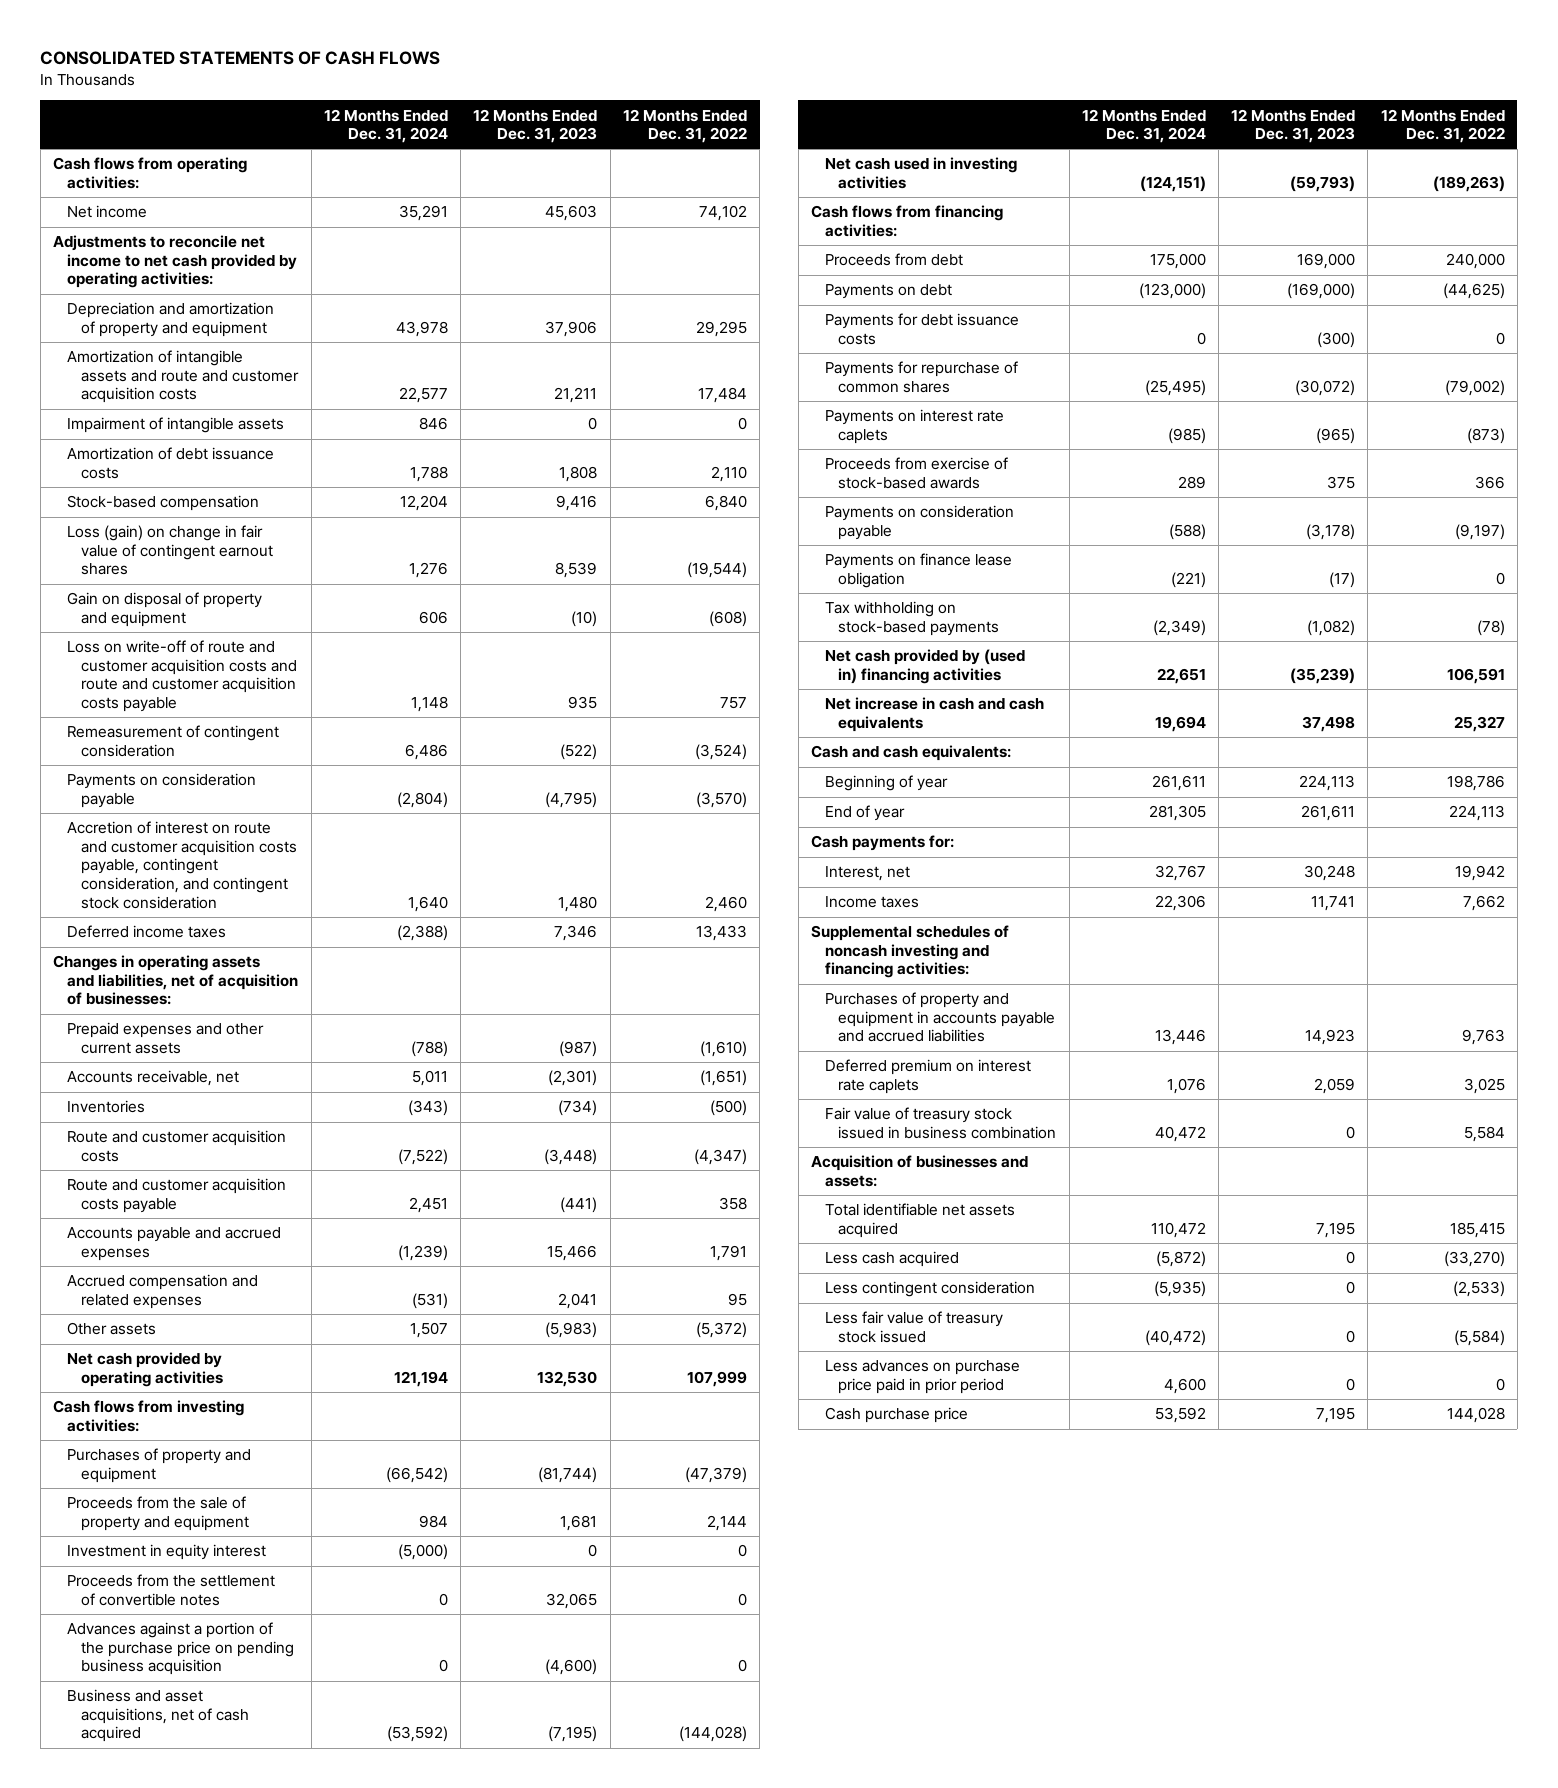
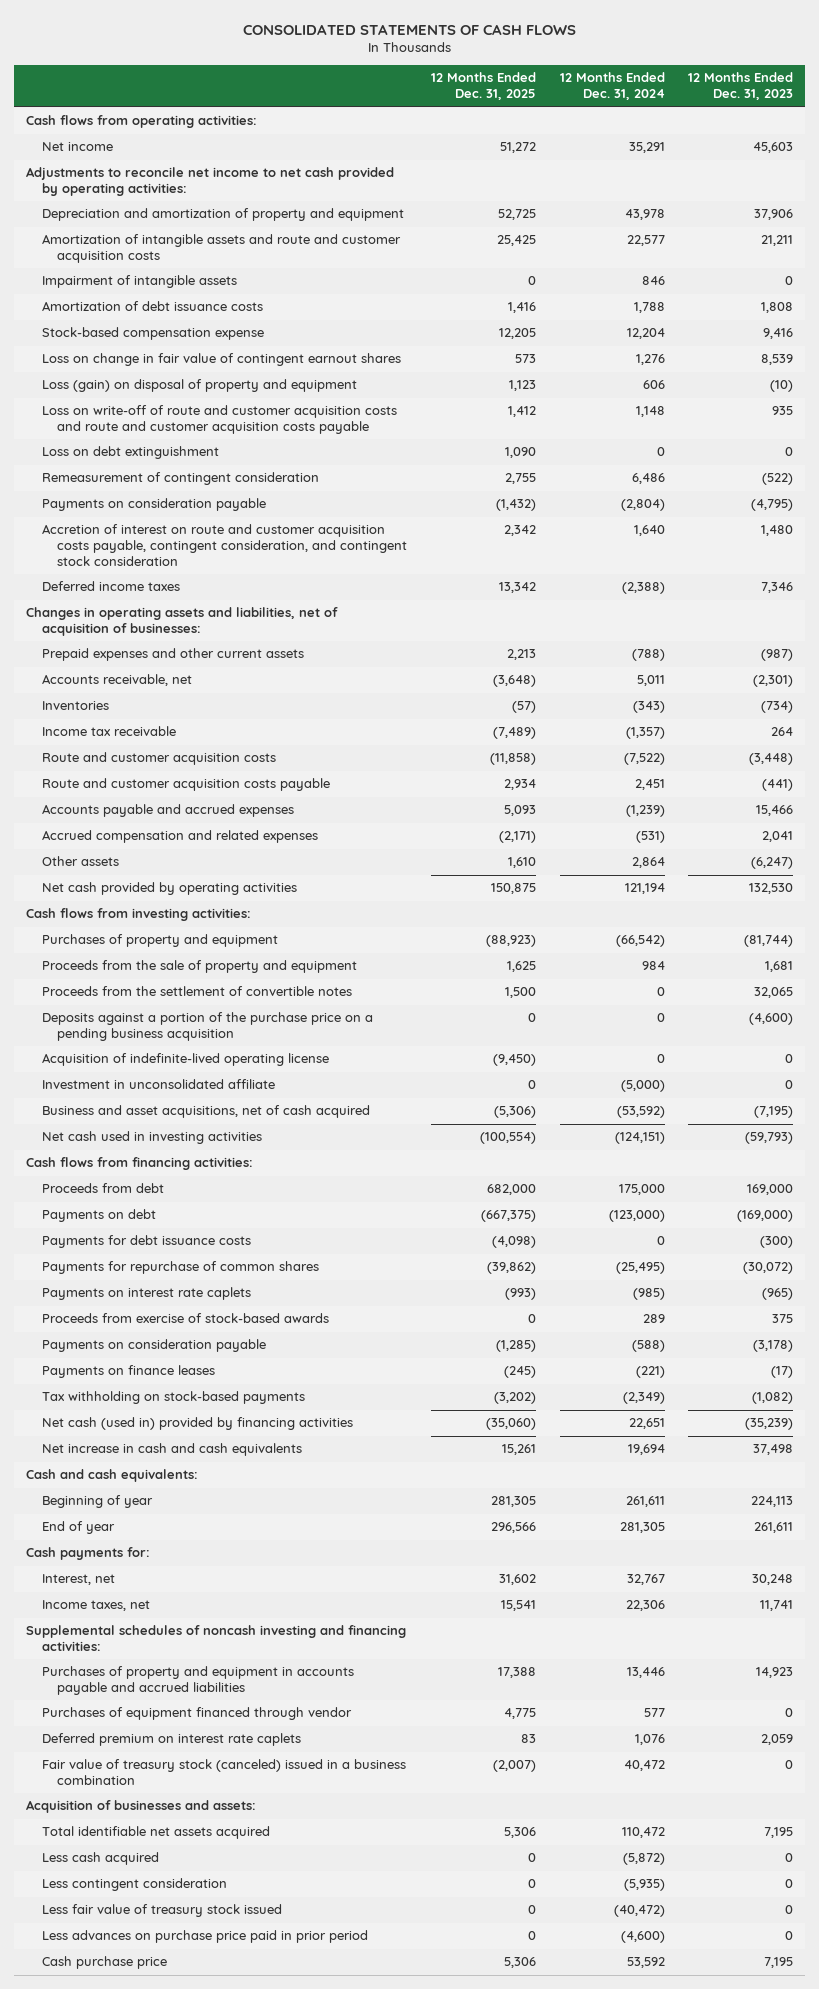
[622,108,747,144] 12 Months Ended Dec. 31, 2022 -> none
none -> [430,72,536,101] 12 Months Ended Dec. 31, 2025
[66,495,259,512] Stock-based compensation -> [41,327,264,341] Stock-based compensation expense
[66,525,273,576] Loss (gain) on change in fair value of contingent earnout shares -> [41,353,401,367] Loss on change in fair value of contingent earnout shares
[66,592,262,627] Gain on disposal of property and equipment -> [41,379,357,393] Loss (gain) on disposal of property and equipment
none -> [41,446,219,460] Loss on debt extinguishment
none -> [41,726,176,737] Income tax receivable
[410,1322,449,1339] 1,507 -> [631,857,665,869] 2,864
[545,1322,598,1339] (5,983) -> [751,857,794,870] (6,247)
[66,1544,266,1561] Investment in equity interest -> none
[66,1622,294,1676] Advances against a portion of the purchase price on pending business acquisition -> [41,1012,373,1042] Deposits against a portion of the purchase price on a pending business acquisition
none -> [41,1053,329,1067] Acquisition of indefinite-lived operating license
none -> [41,1079,275,1090] Investment in unconsolidated affiliate
[824,553,1012,588] Payments on finance lease obligation -> [41,1365,215,1379] Payments on finance leases
[824,649,1025,684] Net cash provided by (used in) financing activities -> [41,1417,353,1431] Net cash (used in) provided by financing activities
[824,896,919,909] Income taxes -> [41,1600,150,1612] Income taxes, net
none -> [41,1707,352,1721] Purchases of equipment financed through vendor
[824,1107,1057,1139] Fair value of treasury stock issued in business combination -> [41,1759,406,1786] Fair value of treasury stock (canceled) issued in a business combination
[1163,1377,1206,1394] 4,600 -> [620,1931,665,1944] (4,600)

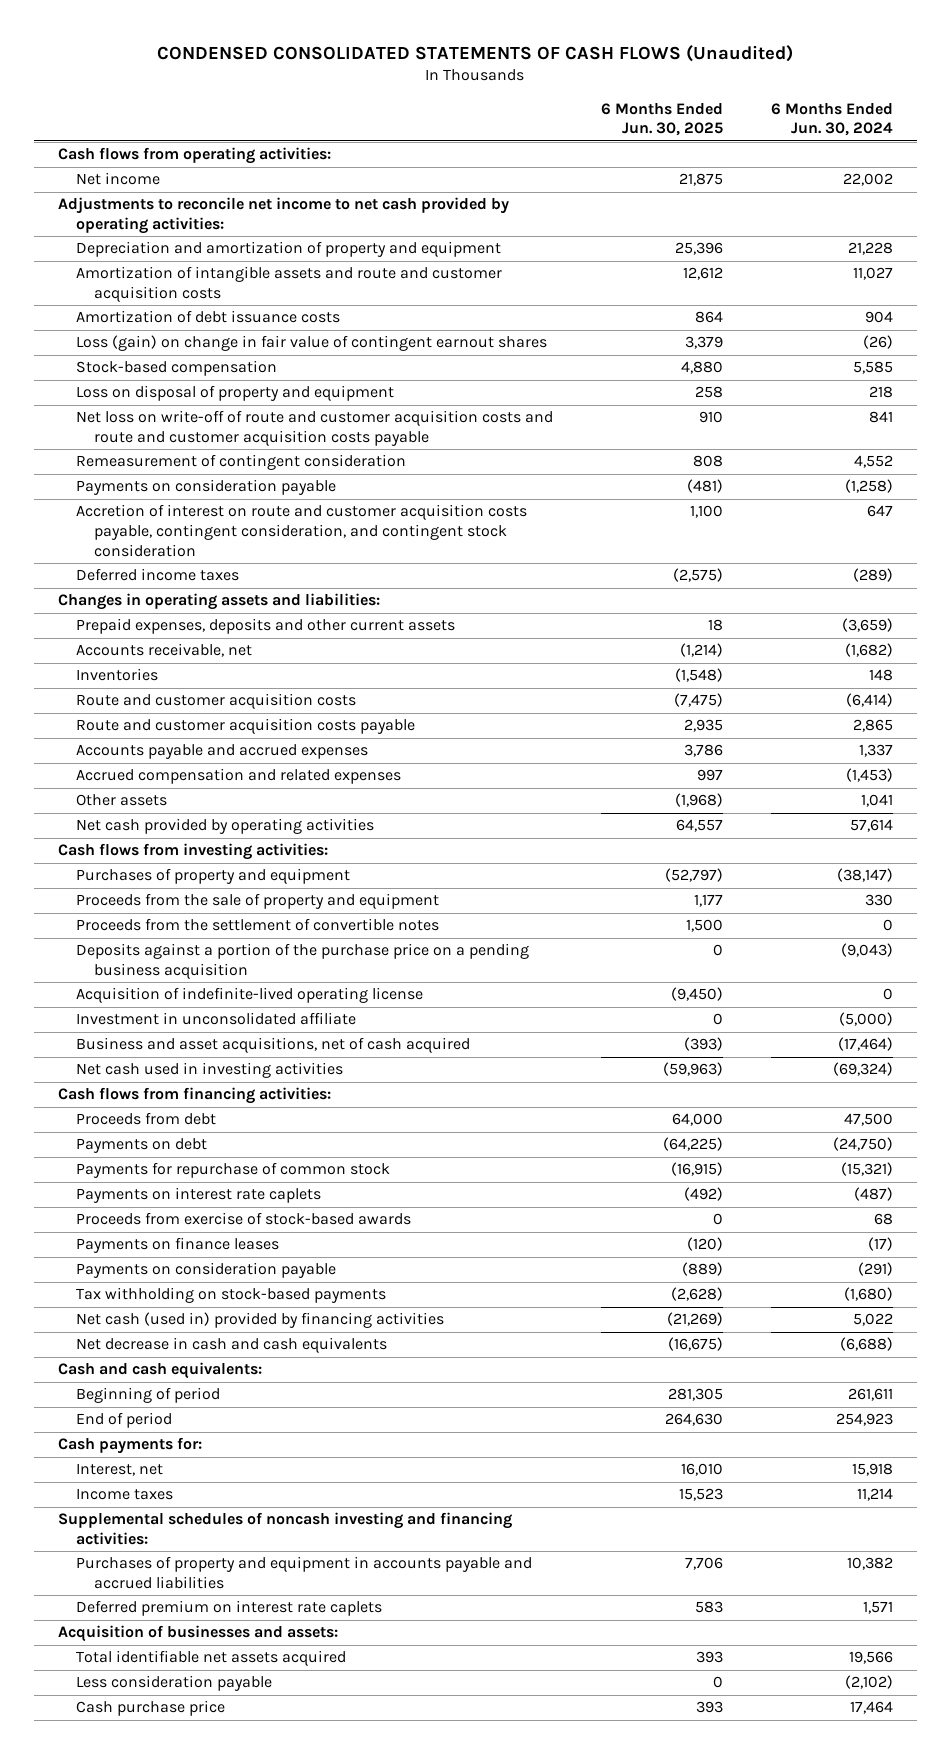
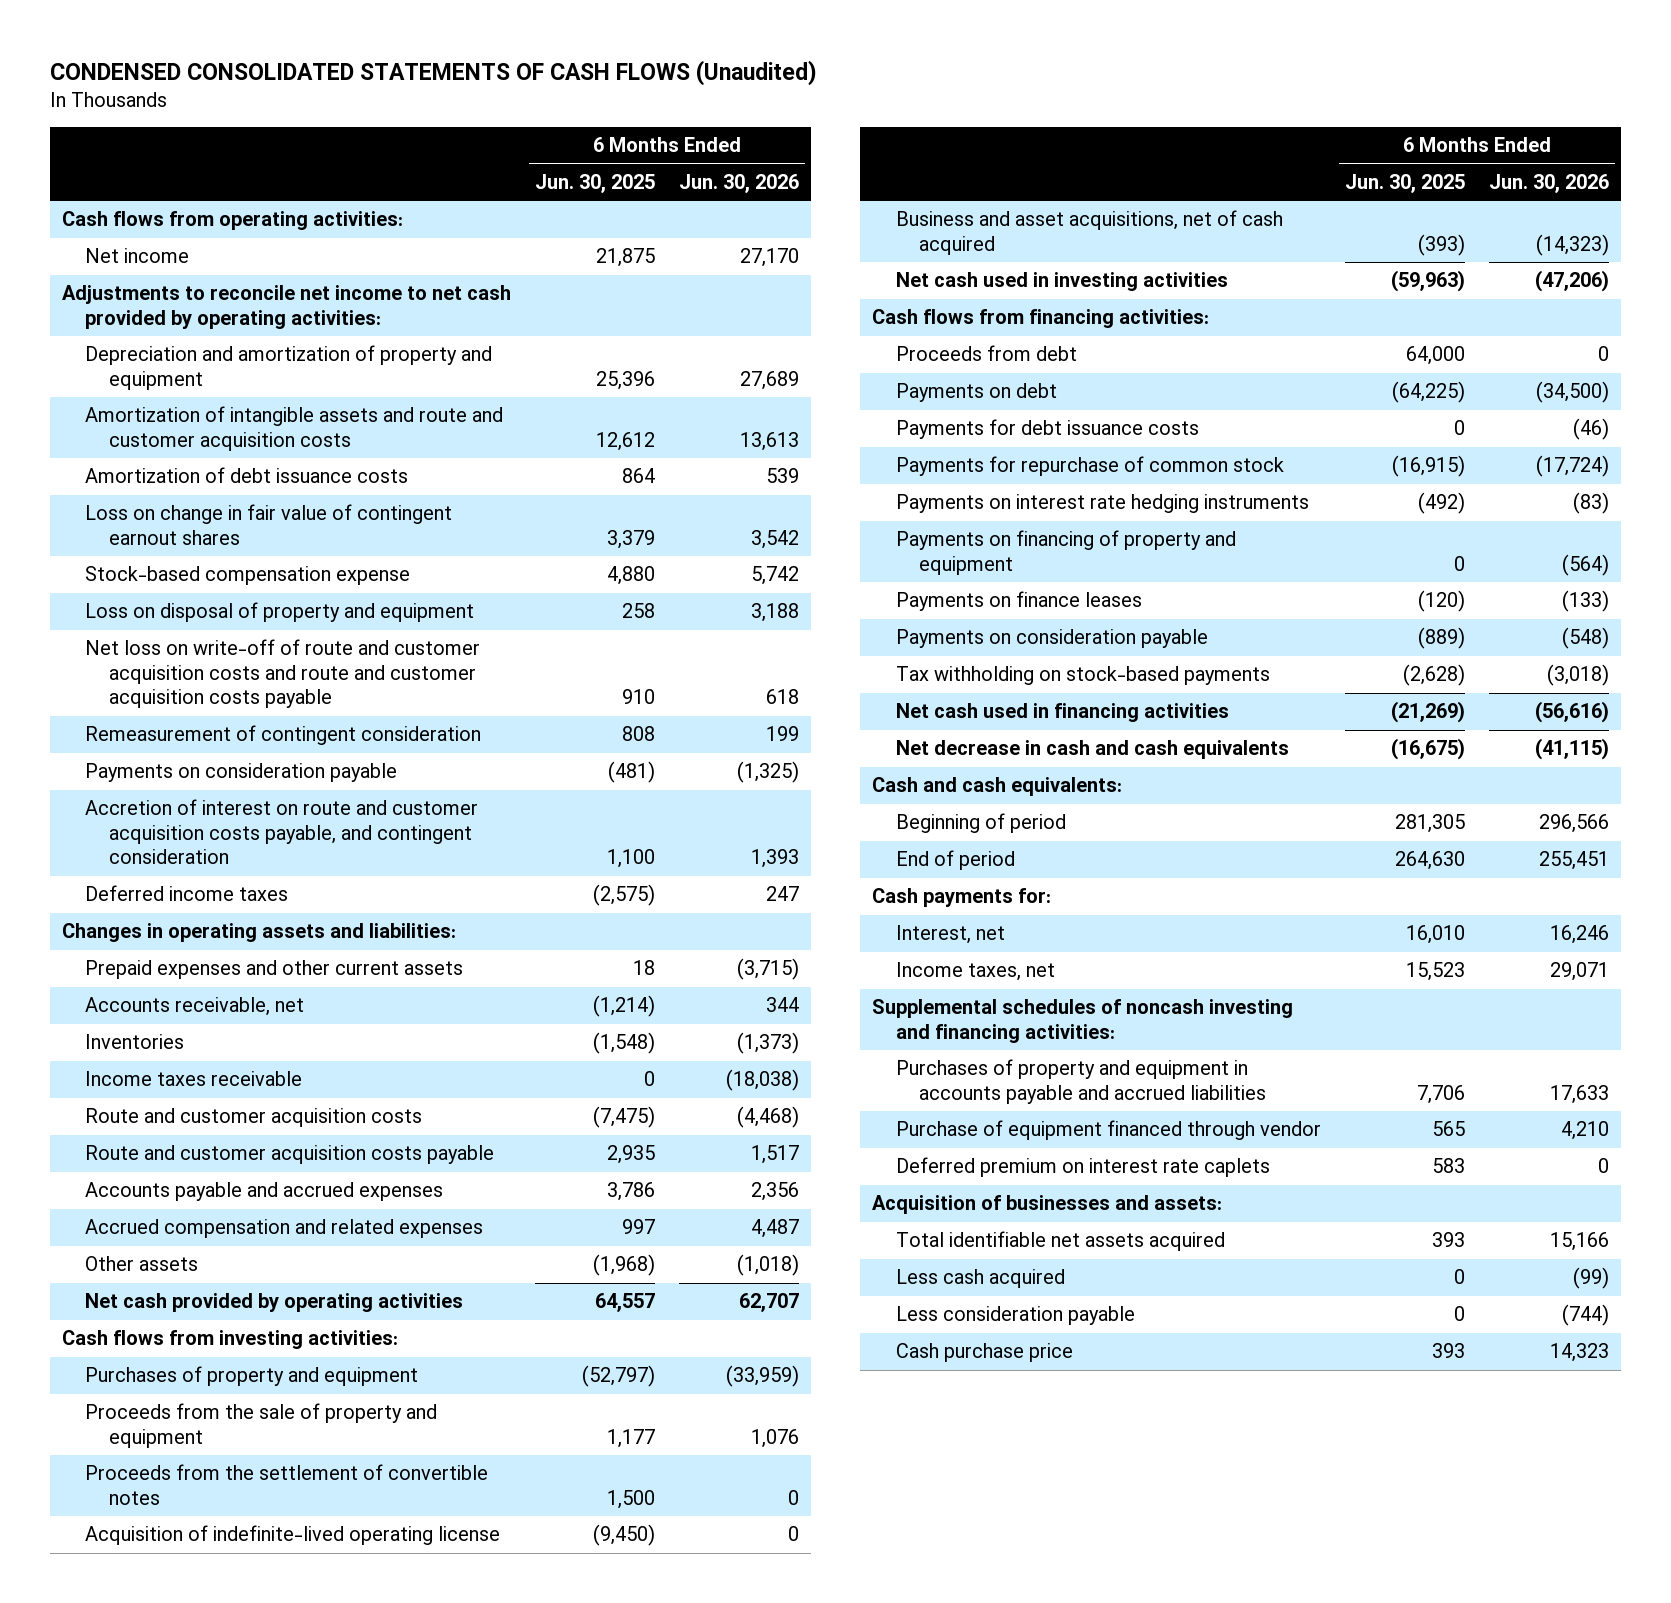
[771,102,894,137] 6 Months Ended Jun. 30, 2024 -> none
none -> [678,173,799,193] Jun. 30, 2026
[75,335,547,352] Loss (gain) on change in fair value of contingent earnout shares -> [85,504,453,545] Loss on change in fair value of contingent earnout shares
[75,360,277,377] Stock-based compensation -> [85,566,411,586] Stock-based compensation expense
[75,504,527,557] Accretion of interest on route and customer acquisition costs payable, contingent consideration, and contingent stock consideration -> [85,799,479,865] Accretion of interest on route and customer acquisition costs payable, and contingent consideration
[75,618,455,635] Prepaid expenses, deposits and other current assets -> [85,960,464,980] Prepaid expenses and other current assets
none -> [85,1071,303,1087] Income taxes receivable
[75,943,529,980] Deposits against a portion of the purchase price on a pending business acquisition -> none
[75,1012,356,1026] Investment in unconsolidated affiliate -> none
none -> [895,419,1199,440] Payments for debt issuance costs
[75,1212,411,1226] Proceeds from exercise of stock-based awards -> none
[75,1187,321,1204] Payments on interest rate caplets -> [895,494,1309,514] Payments on interest rate hedging instruments
none -> [895,530,1236,575] Payments on financing of property and equipment
[75,1312,444,1329] Net cash (used in) provided by financing activities -> [895,703,1229,723] Net cash used in financing activities
[75,1488,173,1501] Income taxes -> [895,962,1055,982] Income taxes, net
none -> [895,1120,1321,1141] Purchase of equipment financed through vendor
none -> [895,1269,1065,1289] Less cash acquired

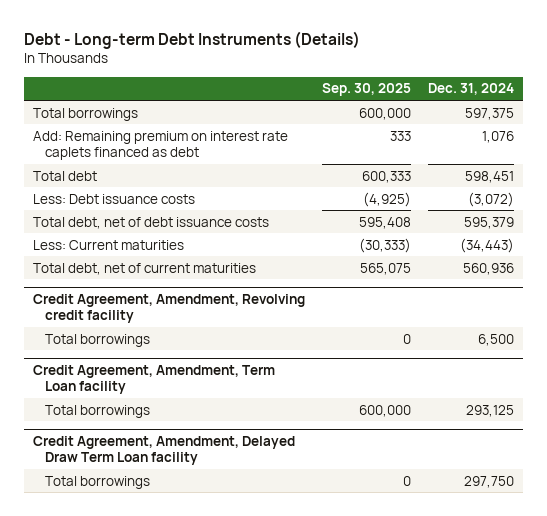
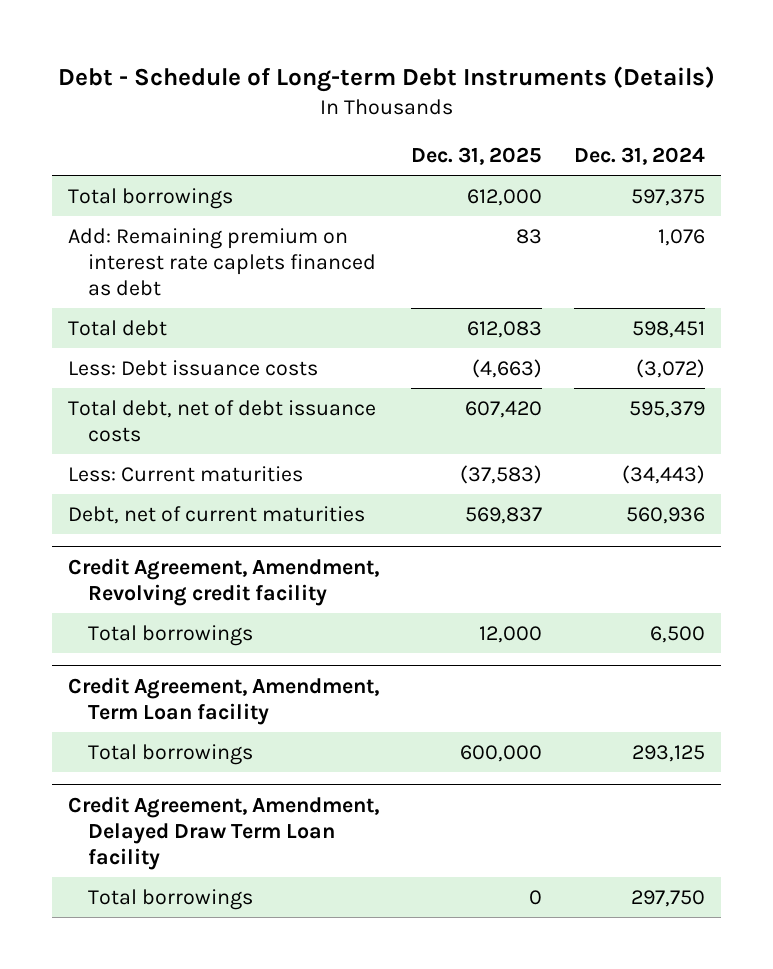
[24,31,361,50] Debt - Long-term Debt Instruments (Details) -> [57,66,715,93] Debt - Schedule of Long-term Debt Instruments (Details)
[322,83,412,97] Sep. 30, 2025 -> none
none -> [411,147,543,166] Dec. 31, 2025
[33,262,257,275] Total debt, net of current maturities -> [68,505,366,524] Debt, net of current maturities

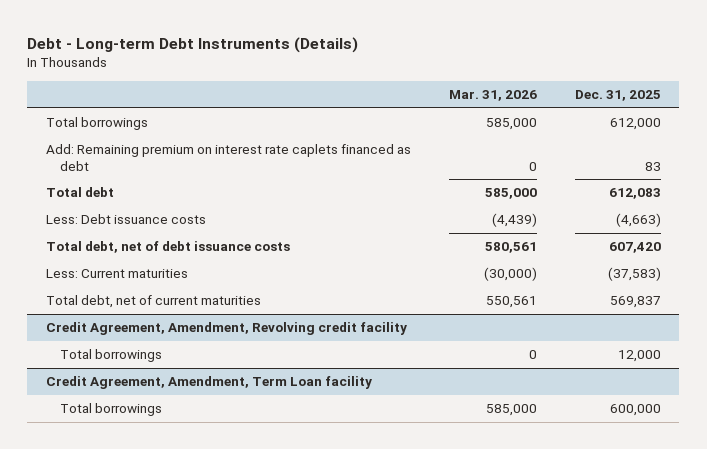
[57,66,715,93] Debt - Schedule of Long-term Debt Instruments (Details) -> [27,36,359,53] Debt - Long-term Debt Instruments (Details)
[573,147,705,166] Dec. 31, 2024 -> none
none -> [448,90,537,102] Mar. 31, 2026
[68,505,366,524] Debt, net of current maturities -> [46,295,262,309] Total debt, net of current maturities
[68,795,380,870] Credit Agreement, Amendment, Delayed Draw Term Loan facility -> none
[87,888,253,910] Total borrowings -> none

